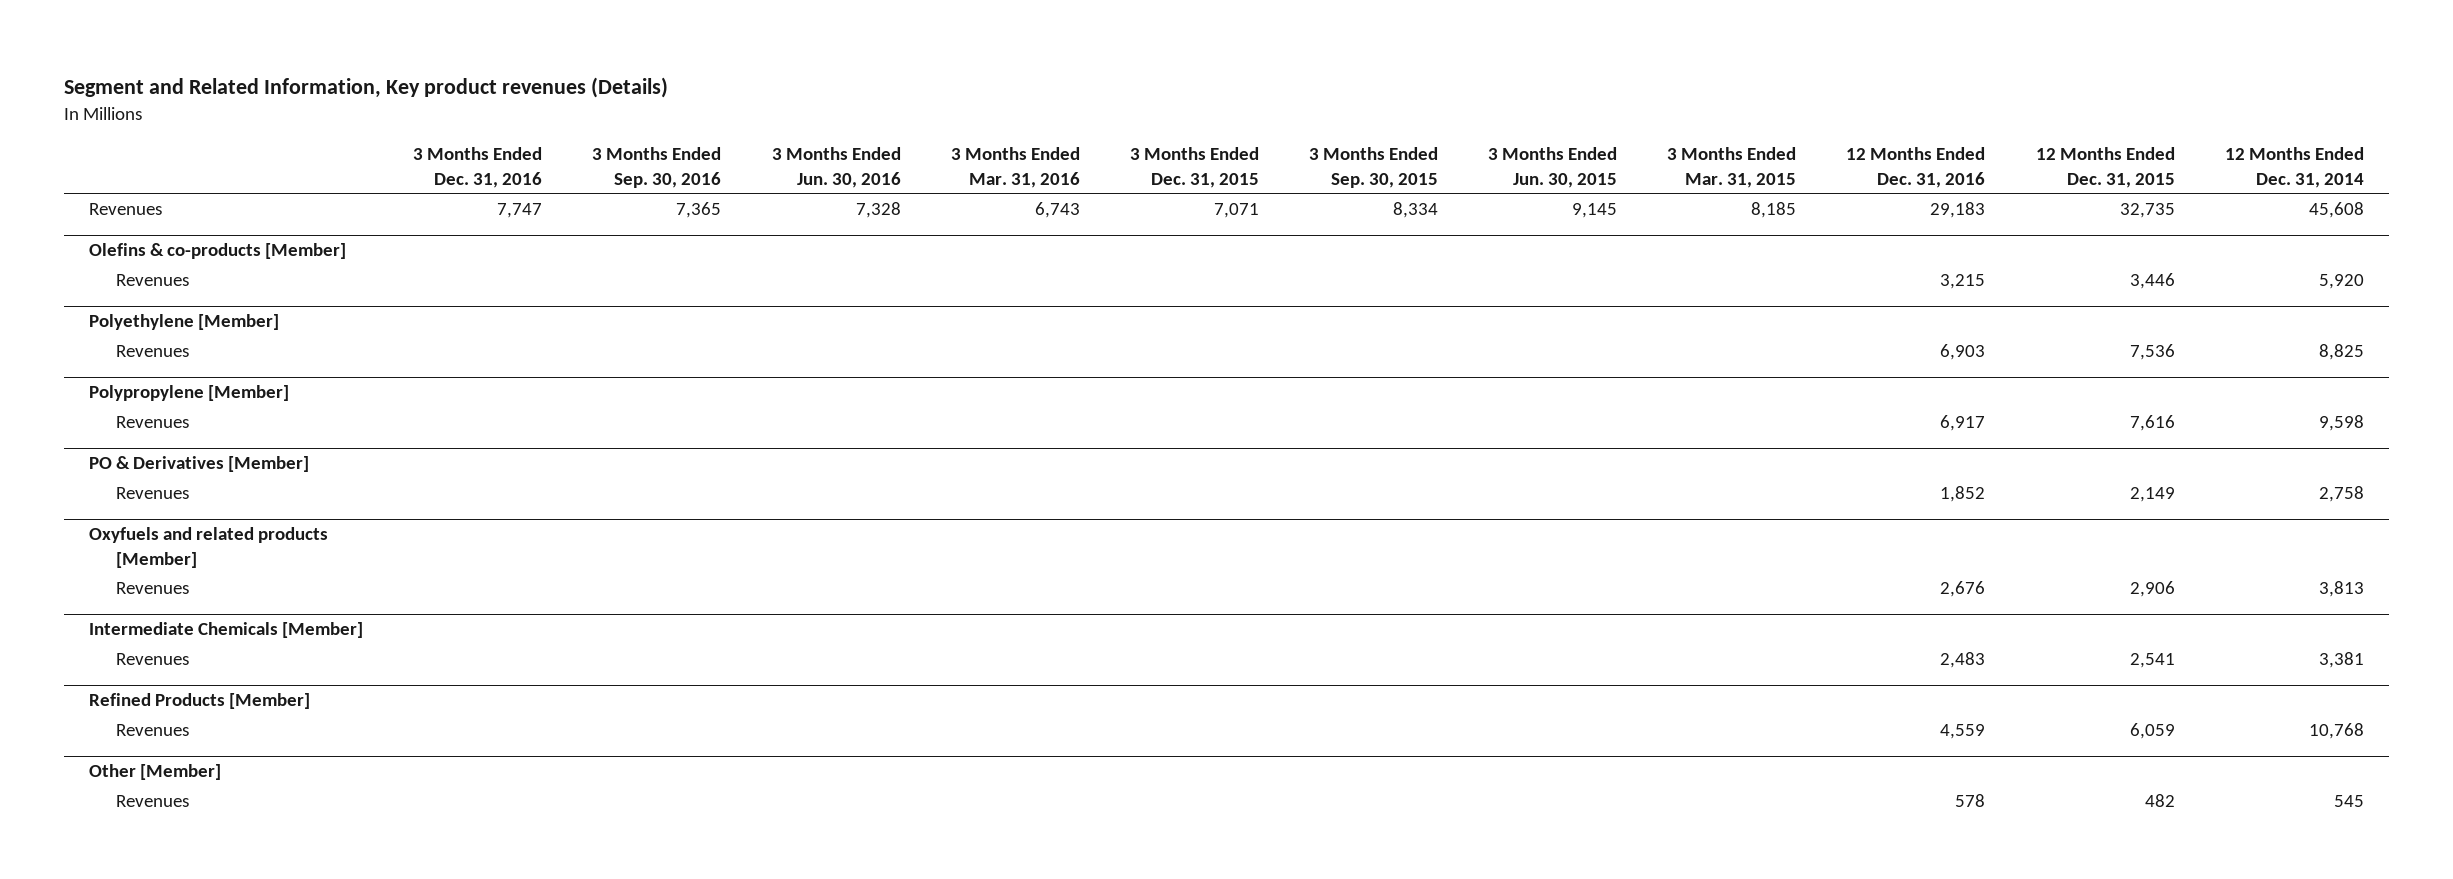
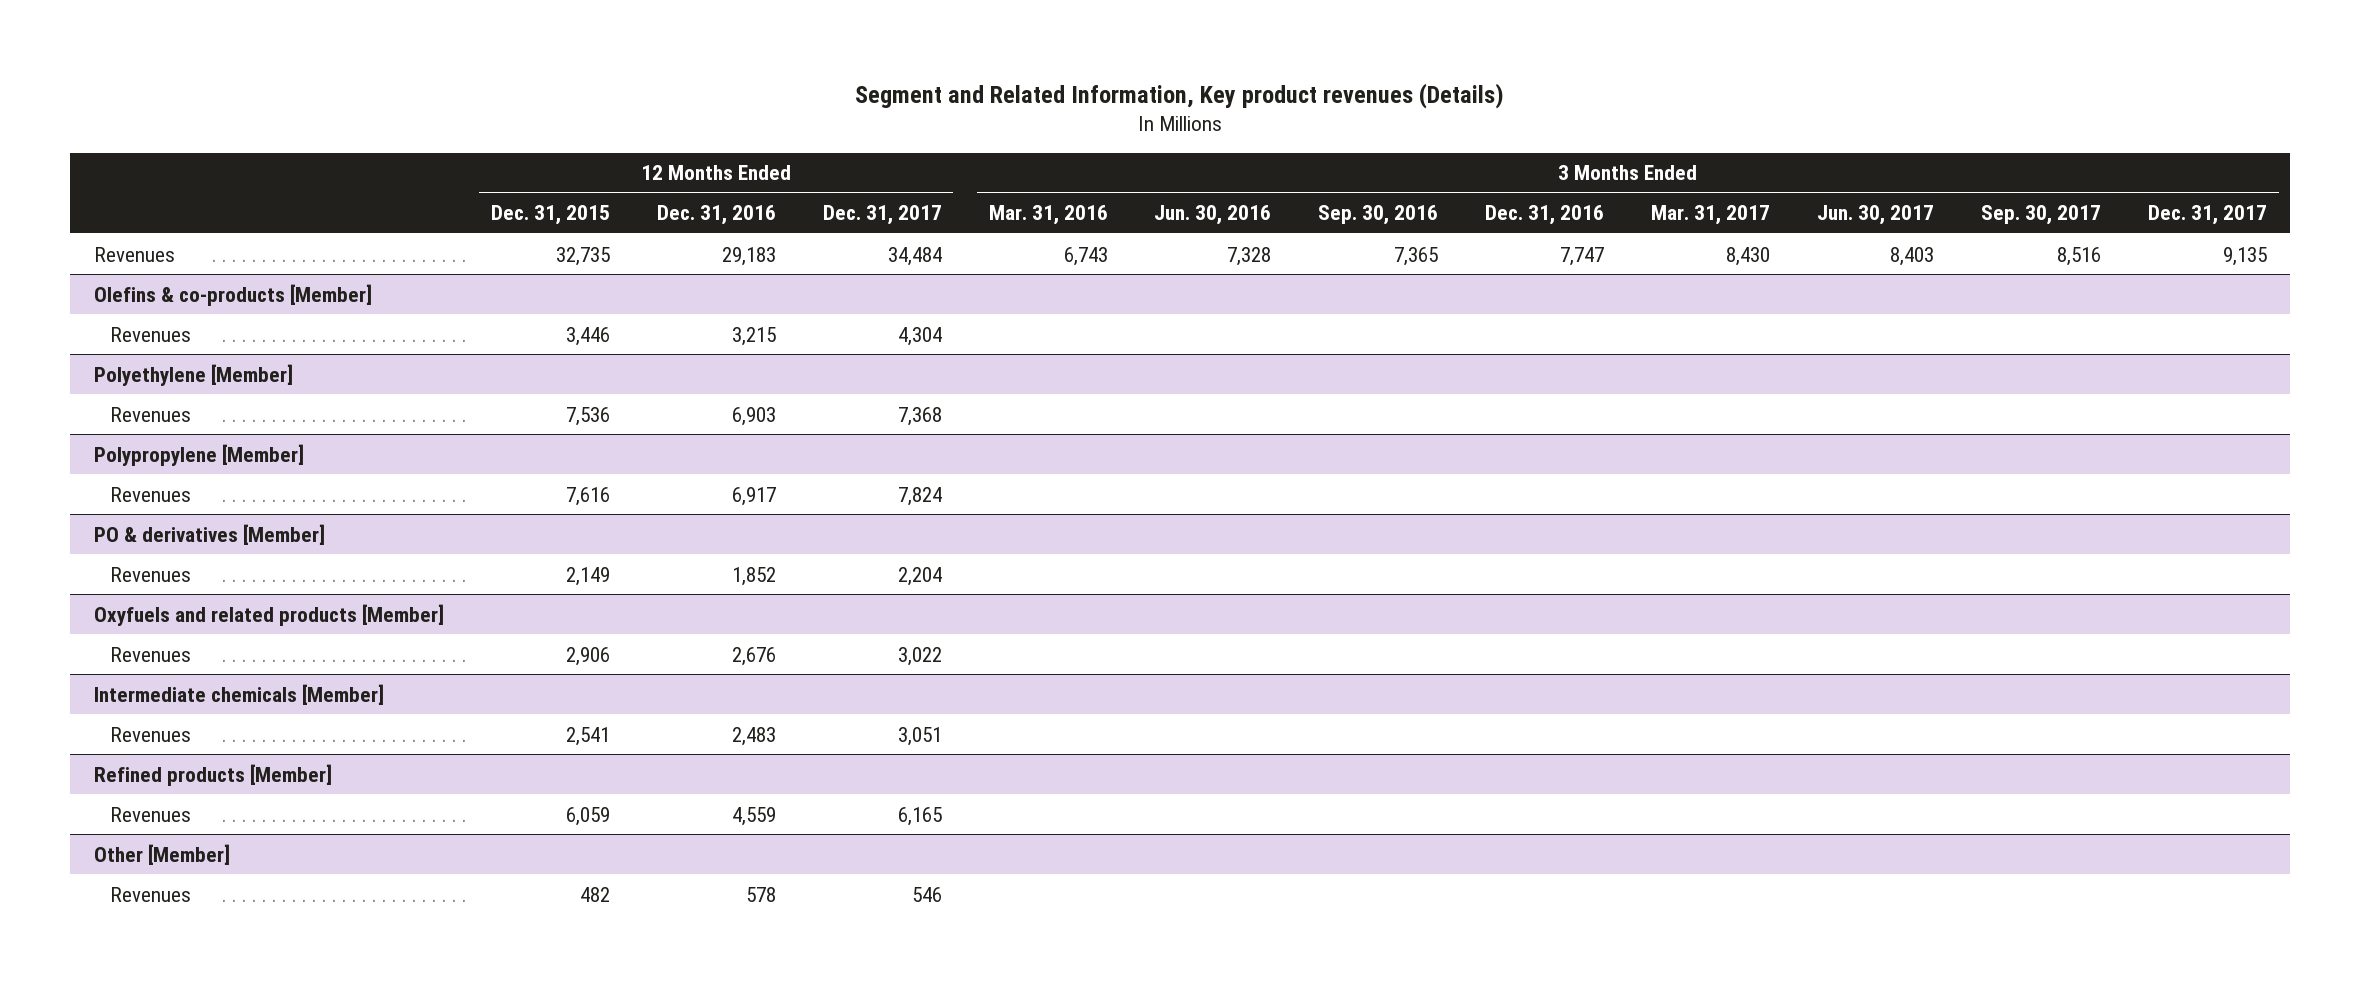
[1129,147,1259,188] 3 Months Ended Dec. 31, 2015 -> none
[1308,147,1438,188] 3 Months Ended Sep. 30, 2015 -> none
[1488,147,1618,188] 3 Months Ended Jun. 30, 2015 -> none
[1667,147,1797,188] 3 Months Ended Mar. 31, 2015 -> none
[2224,147,2364,188] 12 Months Ended Dec. 31, 2014 -> none
none -> [822,205,942,226] Dec. 31, 2017
none -> [1651,205,1771,226] Mar. 31, 2017
none -> [1817,205,1935,226] Jun. 30, 2017
none -> [1981,205,2102,226] Sep. 30, 2017
none -> [2147,205,2267,226] Dec. 31, 2017
[89,456,310,473] PO & Derivatives [Member] -> [93,523,325,545] PO & derivatives [Member]
[89,622,364,639] Intermediate Chemicals [Member] -> [93,683,384,705] Intermediate chemicals [Member]
[89,693,311,710] Refined Products [Member] -> [93,763,332,786] Refined products [Member]

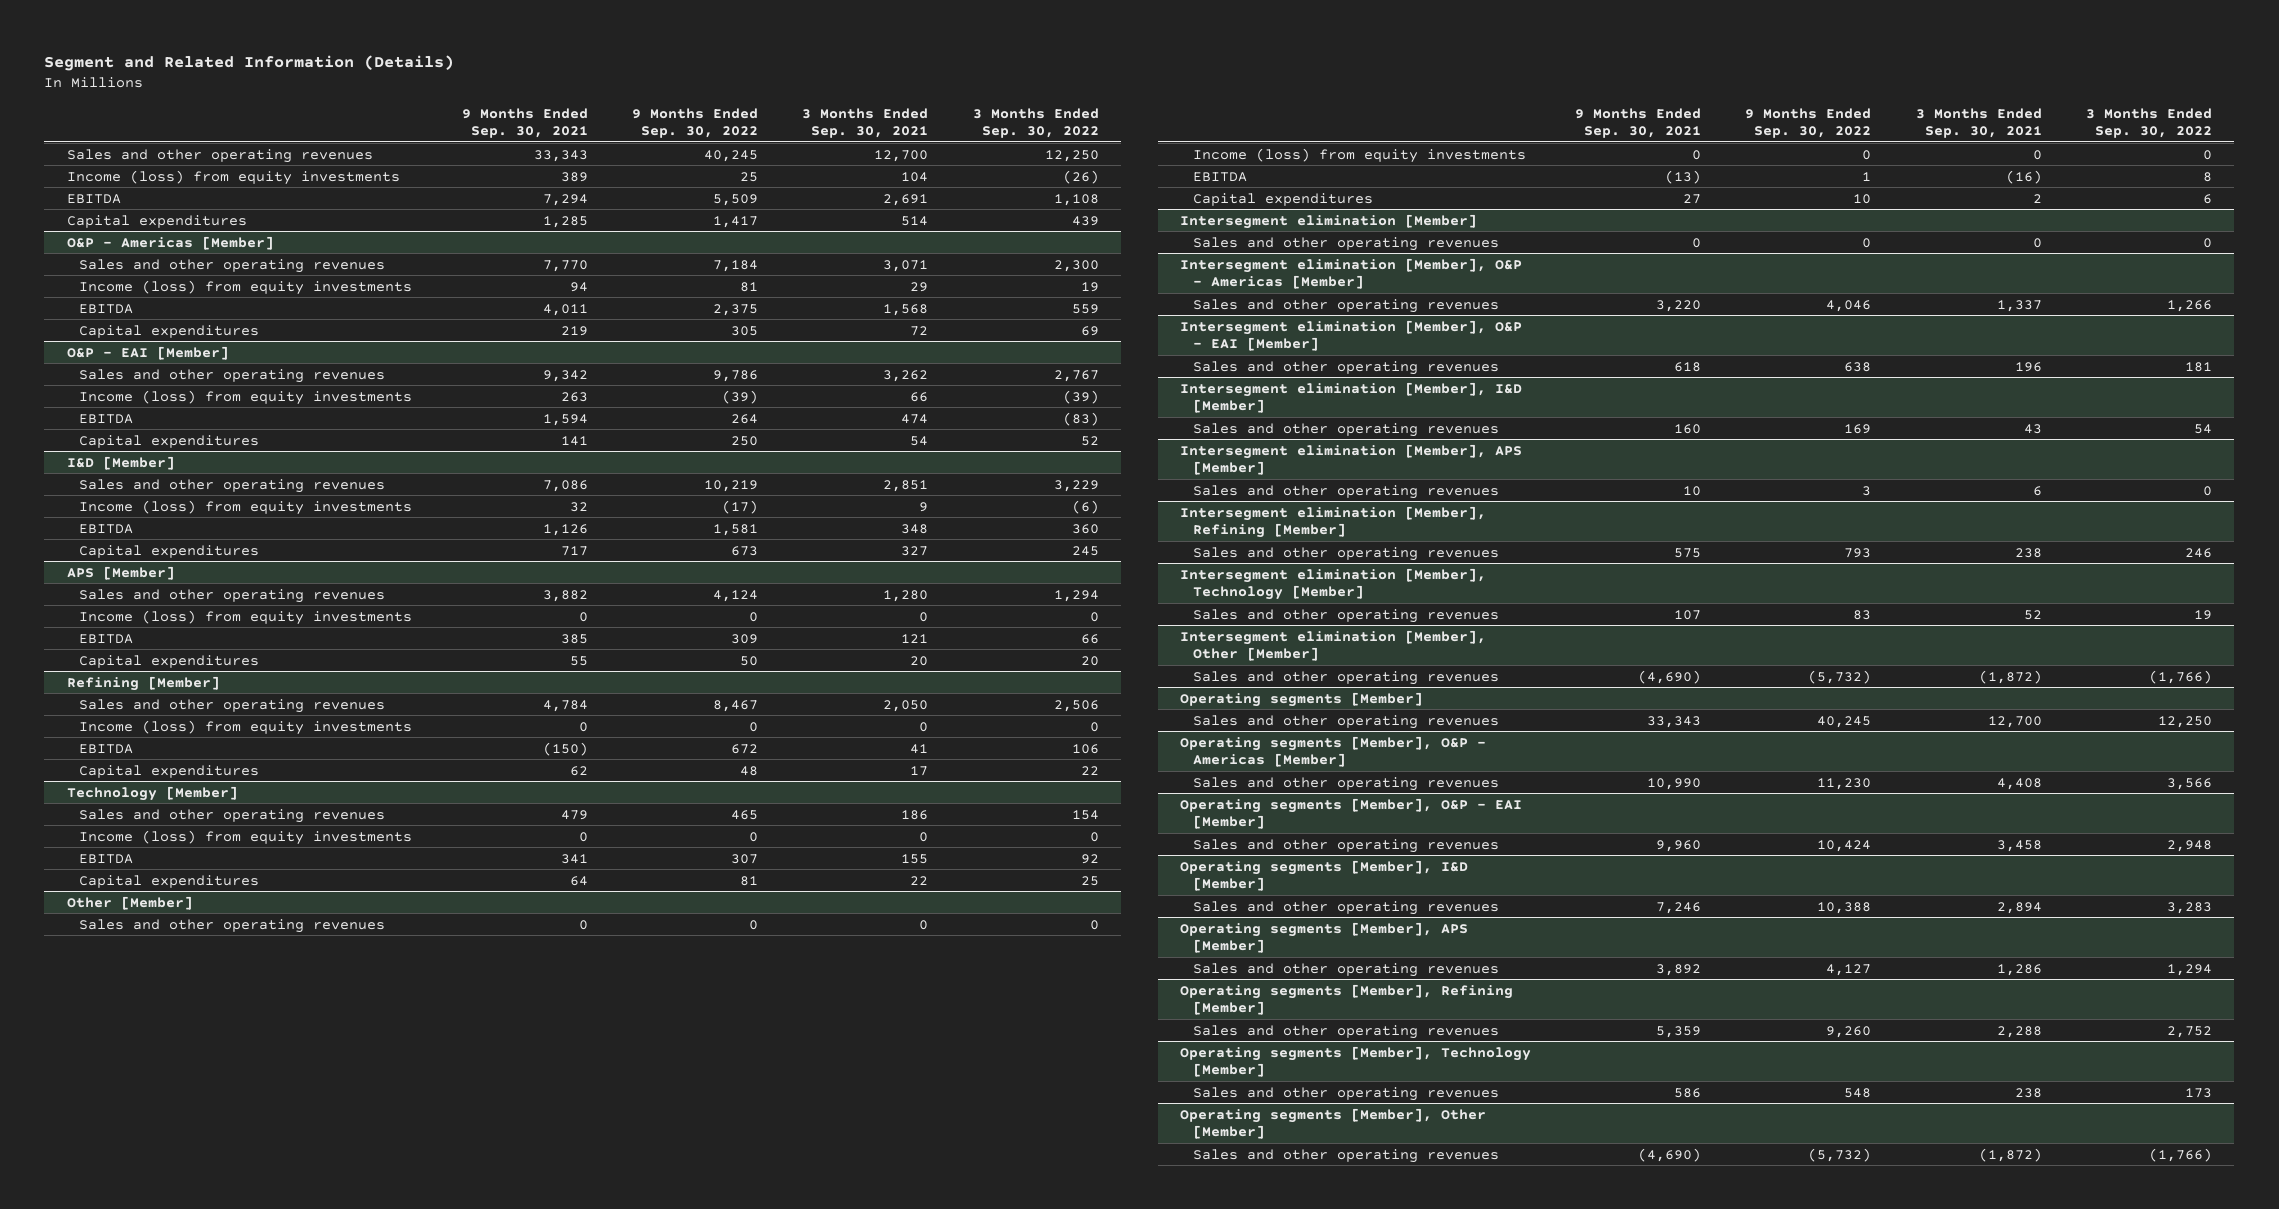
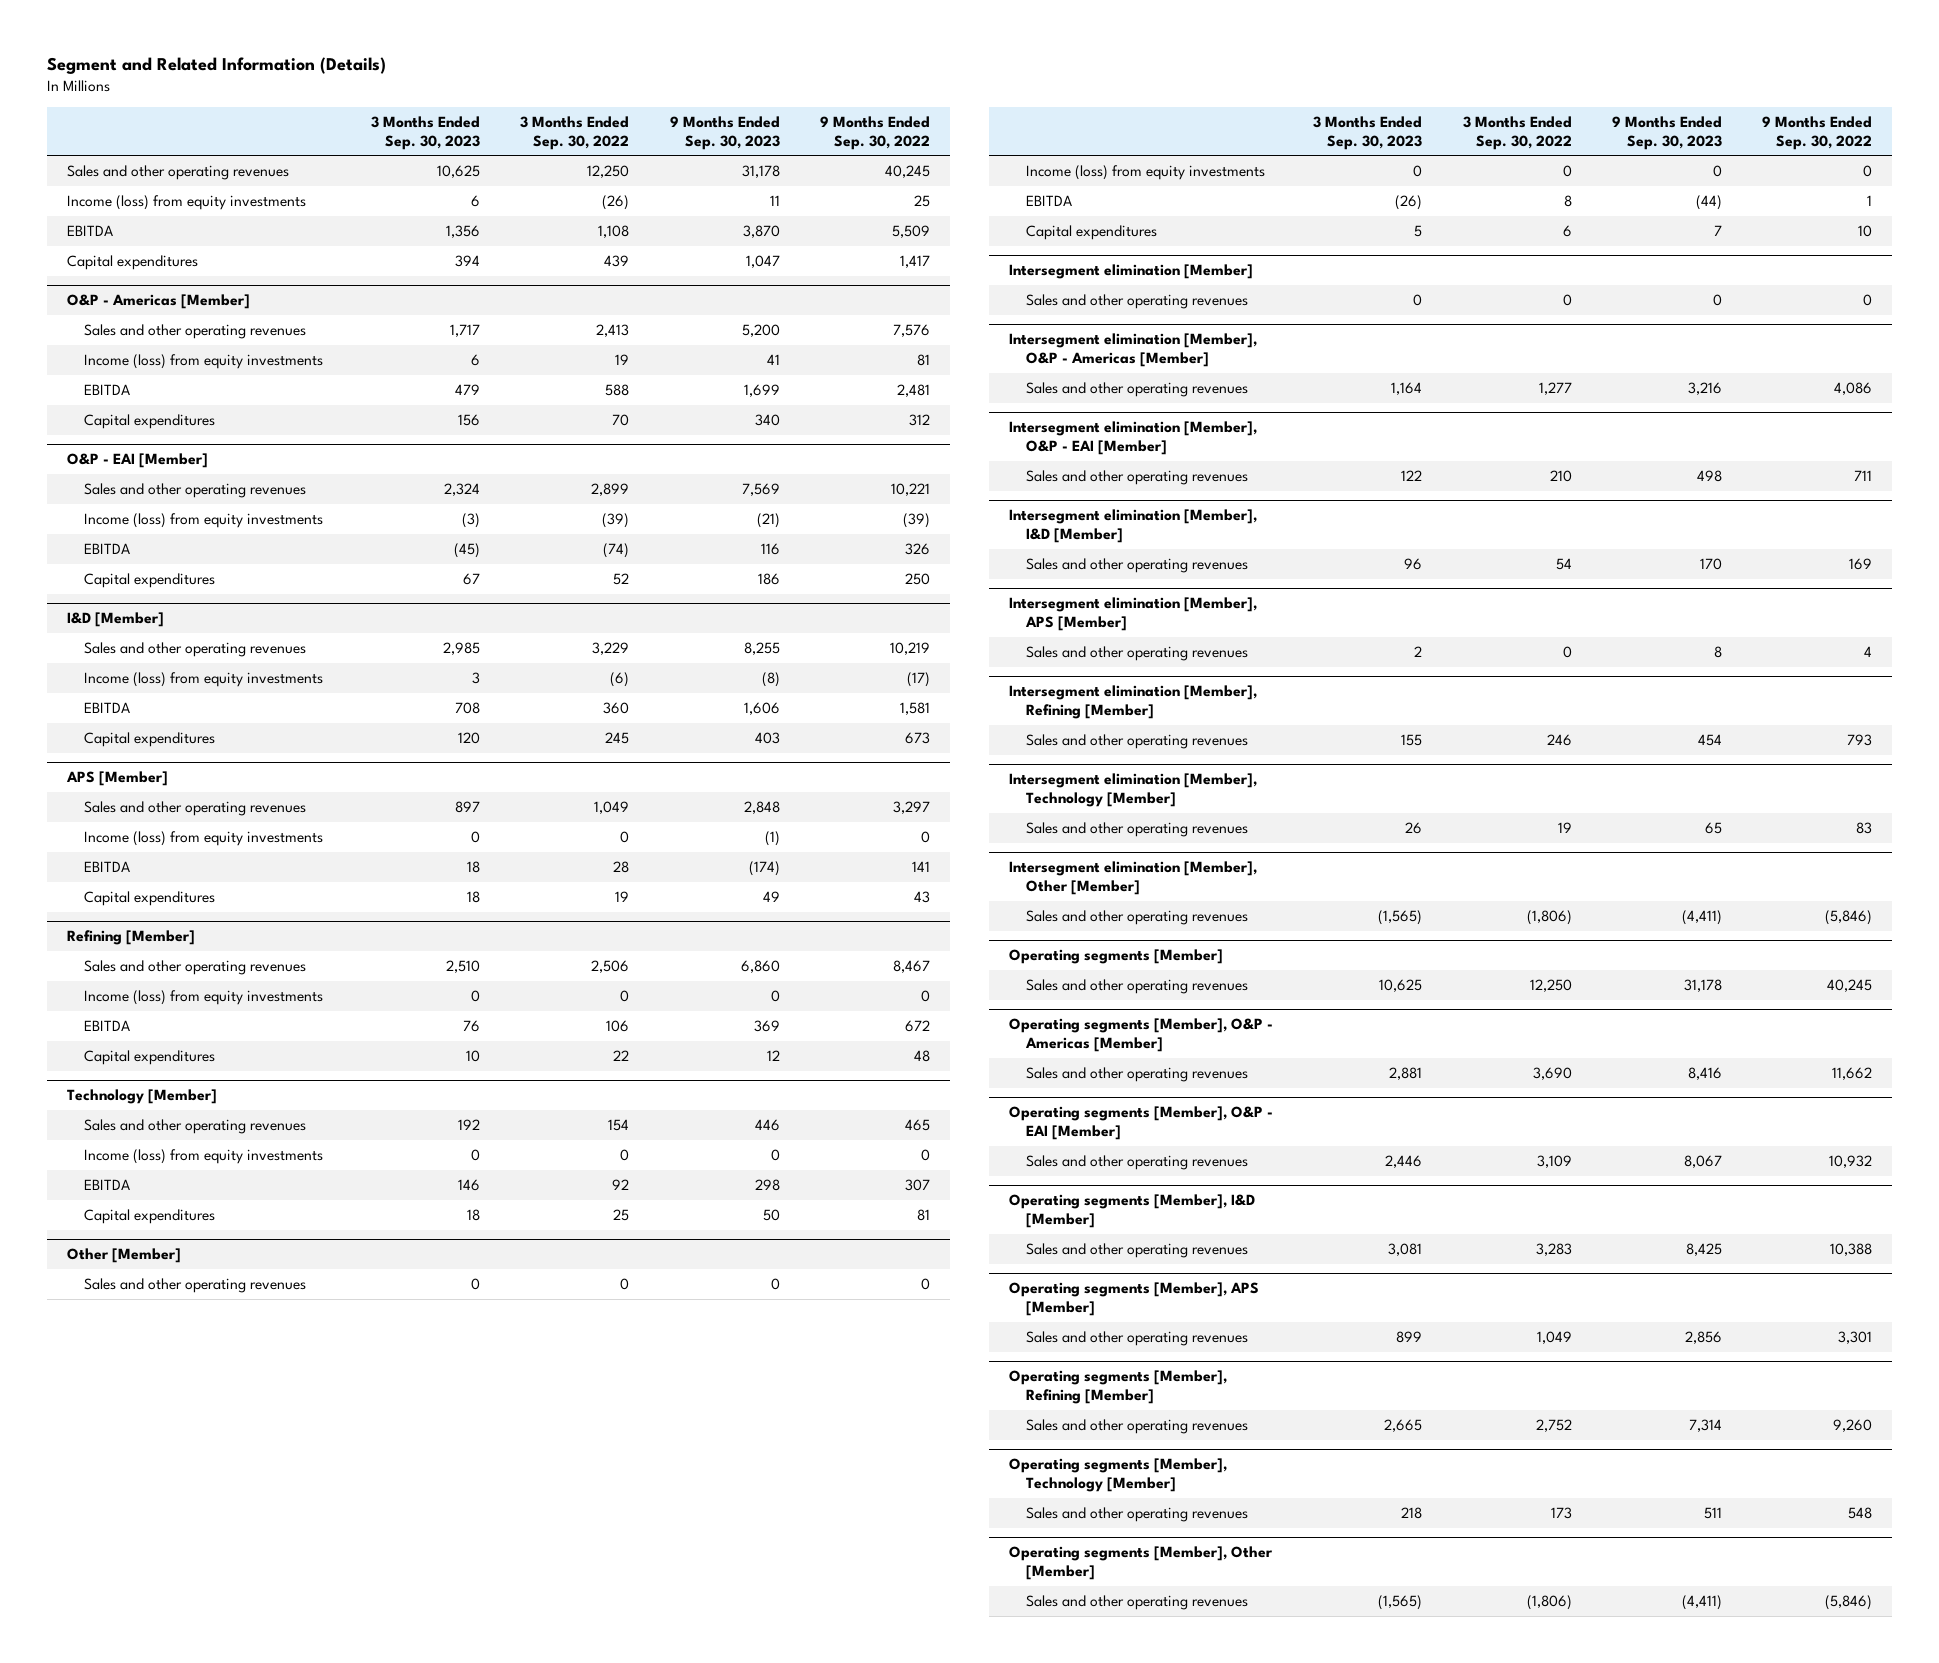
[461,107,588,139] 9 Months Ended Sep. 30, 2021 -> none
[802,107,929,139] 3 Months Ended Sep. 30, 2021 -> none
none -> [370,115,480,150] 3 Months Ended Sep. 30, 2023
none -> [669,115,780,150] 9 Months Ended Sep. 30, 2023
[713,259,759,272] 7,184 -> [892,323,930,337] 7,576
[1053,259,1099,272] 2,300 -> [596,323,630,337] 2,413
[713,303,759,316] 2,375 -> [896,383,930,397] 2,481
[1071,303,1099,314] 559 -> [605,383,630,396] 588
[731,325,759,336] 305 -> [908,413,930,426] 312
[1080,325,1099,336] 69 -> [612,413,630,426] 70
[713,369,759,382] 9,786 -> [890,482,930,496] 10,221
[1053,369,1099,382] 2,767 -> [591,482,630,496] 2,899
[731,413,759,424] 264 -> [904,542,930,555] 326
[1062,411,1099,426] (83) -> [603,542,630,558] (74)
[713,589,759,602] 4,124 -> [892,800,930,814] 3,297
[1053,589,1099,602] 1,294 -> [594,800,630,814] 1,049
[731,633,759,644] 309 -> [911,860,930,872] 141
[1080,633,1099,644] 66 -> [613,860,630,873] 28
[740,655,759,666] 50 -> [913,890,930,903] 43
[1080,655,1099,666] 20 -> [615,890,630,902] 19
[1826,299,1872,312] 4,046 -> [1834,381,1873,395] 4,086
[2166,299,2212,312] 1,266 -> [1538,381,1572,395] 1,277
[1844,361,1872,372] 638 -> [1854,469,1873,481] 711
[2184,361,2212,372] 181 -> [1549,469,1572,482] 210
[1862,485,1872,496] 3 -> [1864,645,1873,657] 4
[1808,669,1872,684] (5,732) -> [1825,909,1873,925] (5,846)
[2148,669,2212,684] (1,766) -> [1526,909,1572,925] (1,806)
[1817,777,1872,790] 11,230 -> [1832,1066,1873,1080] 11,662
[2166,777,2212,790] 3,566 -> [1532,1066,1572,1080] 3,690
[1817,839,1872,852] 10,424 -> [1829,1154,1873,1168] 10,932
[2166,839,2212,852] 2,948 -> [1536,1154,1572,1168] 3,109
[1826,963,1872,976] 4,127 -> [1838,1330,1873,1344] 3,301
[2166,963,2212,976] 1,294 -> [1536,1330,1572,1344] 1,049
[1808,1147,1872,1162] (5,732) -> [1825,1594,1873,1610] (5,846)
[2148,1147,2212,1162] (1,766) -> [1526,1594,1572,1610] (1,806)

